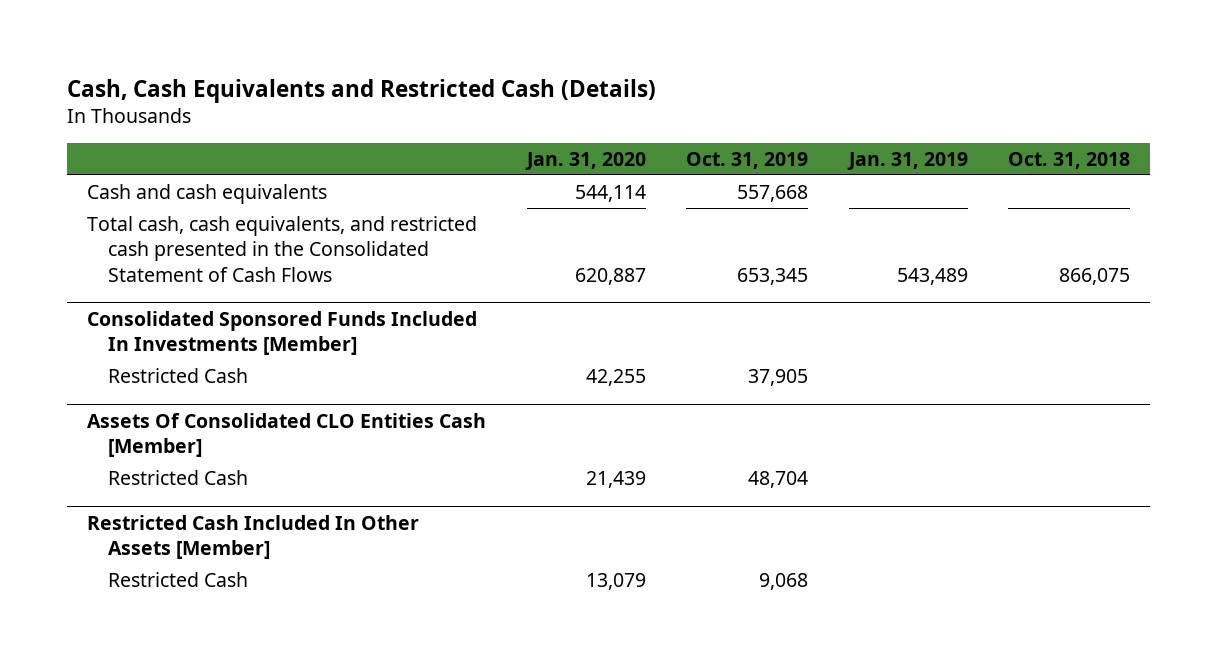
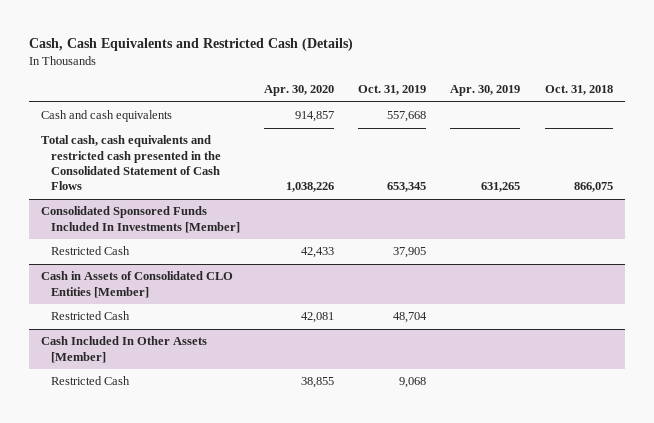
[524,151,646,170] Jan. 31, 2020 -> none
[846,151,968,170] Jan. 31, 2019 -> none
none -> [263,85,334,97] Apr. 30, 2020
none -> [450,85,521,97] Apr. 30, 2019
[86,215,477,282] Total cash, cash equivalents, and restricted cash presented in the Consolidated Statement of Cash Flows -> [40,135,221,191] Total cash, cash equivalents and restricted cash presented in the Consolidated Statement of Cash Flows
[86,412,486,457] Assets Of Consolidated CLO Entities Cash [Member] -> [40,271,233,298] Cash in Assets of Consolidated CLO Entities [Member]
[86,514,419,559] Restricted Cash Included In Other Assets [Member] -> [40,336,207,363] Cash Included In Other Assets [Member]

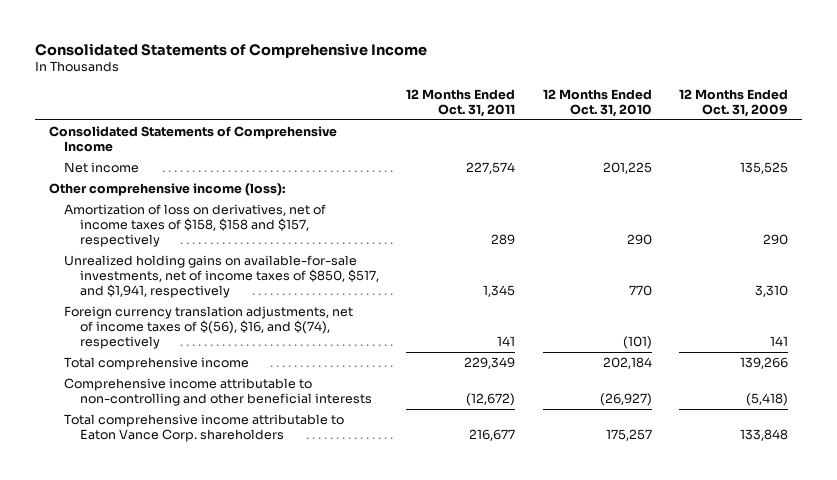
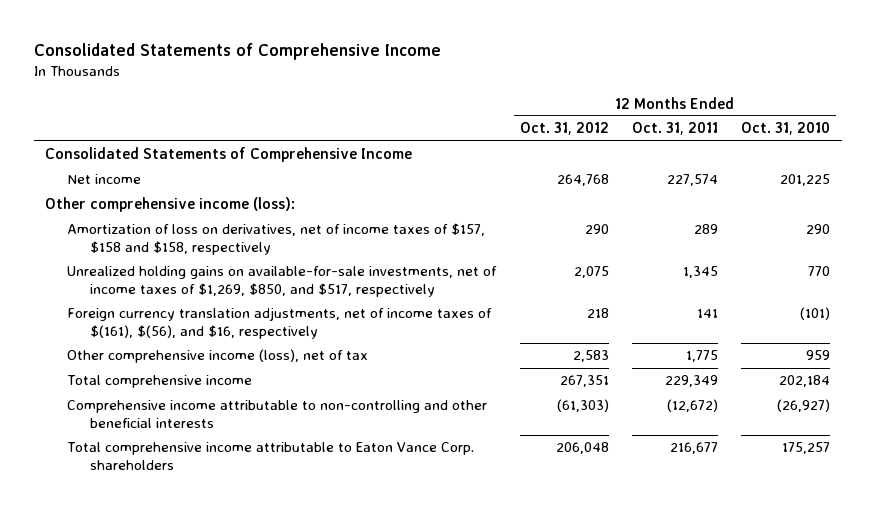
[679,89,789,117] 12 Months Ended Oct. 31, 2009 -> none
none -> [519,122,609,136] Oct. 31, 2012
[64,204,327,247] Amortization of loss on derivatives, net of income taxes of $158, $158 and $157, respectively -> [67,223,486,255] Amortization of loss on derivatives, net of income taxes of $157, $158 and $158, respectively
[64,255,380,298] Unrealized holding gains on available-for-sale investments, net of income taxes of $850, $517, and $1,941, respectively -> [67,266,498,297] Unrealized holding gains on available-for-sale investments, net of income taxes of $1,269, $850, and $517, respectively
[64,306,354,349] Foreign currency translation adjustments, net of income taxes of $(56), $16, and $(74), respectively -> [67,307,493,339] Foreign currency translation adjustments, net of income taxes of $(161), $(56), and $16, respectively
none -> [67,349,369,364] Other comprehensive income (loss), net of tax

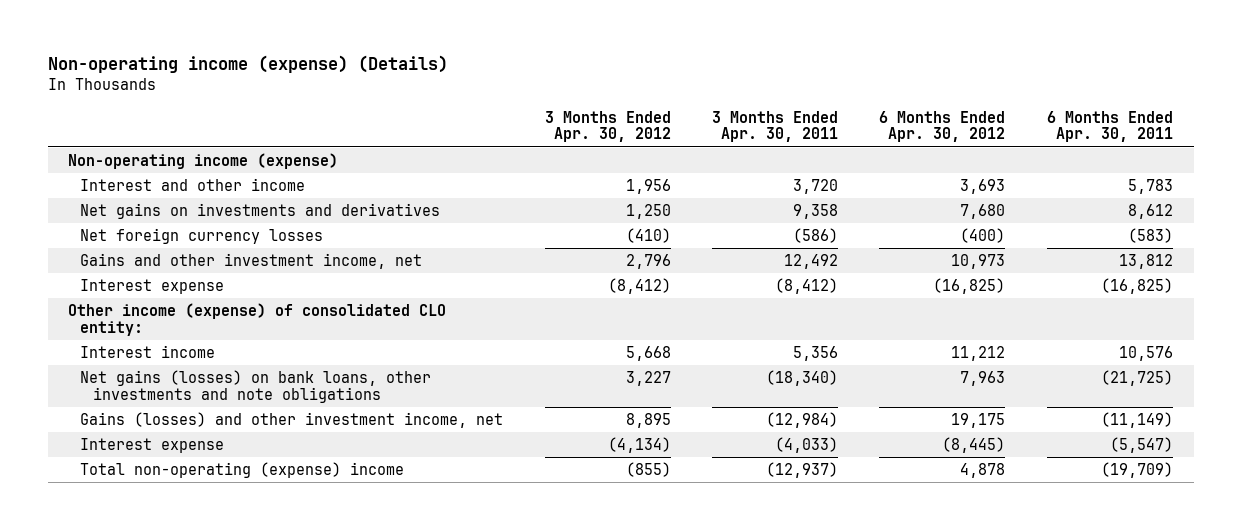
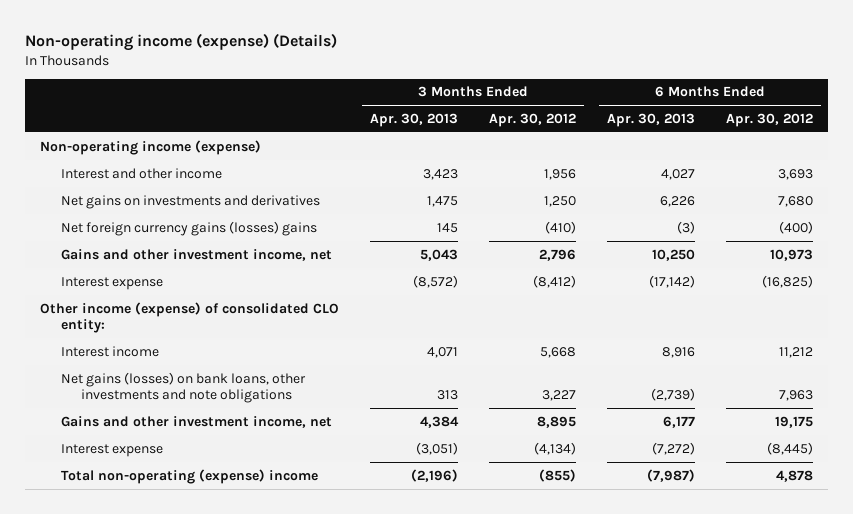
[712,110,839,143] 3 Months Ended Apr. 30, 2011 -> none
[1046,110,1173,143] 6 Months Ended Apr. 30, 2011 -> none
none -> [370,112,459,127] Apr. 30, 2013
none -> [606,112,695,127] Apr. 30, 2013
[80,227,324,244] Net foreign currency losses -> [60,220,317,236] Net foreign currency gains (losses) gains
[80,411,504,428] Gains (losses) and other investment income, net -> [60,415,332,428] Gains and other investment income, net

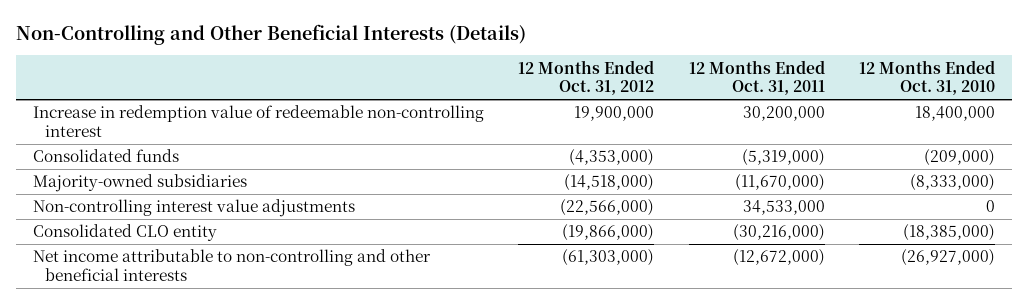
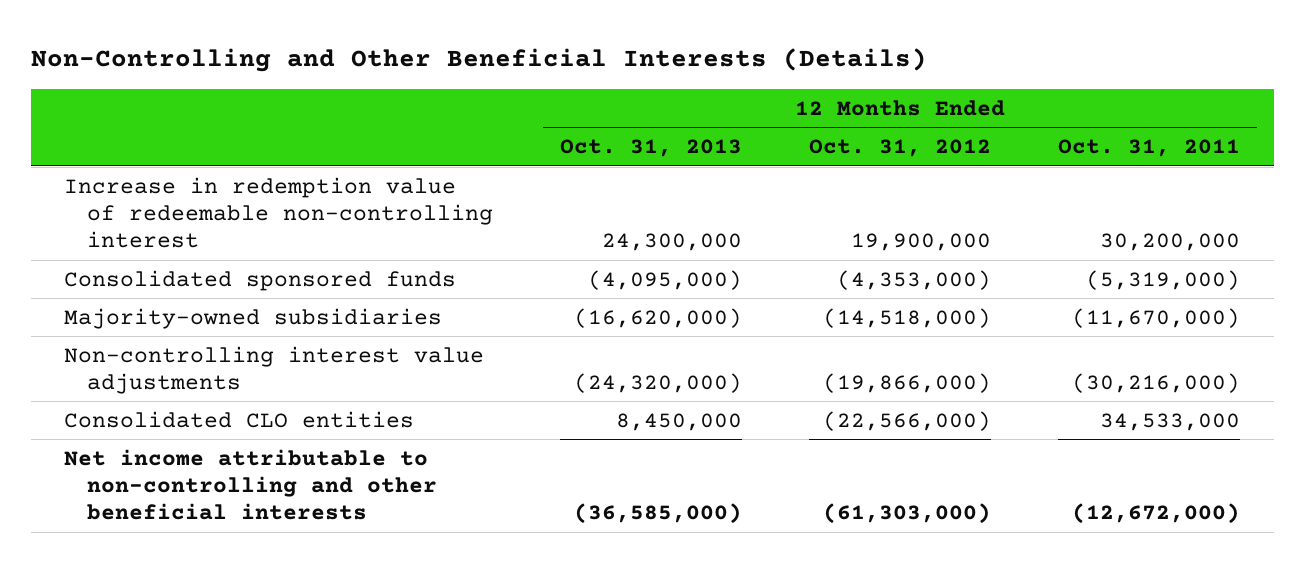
[858,59,995,96] 12 Months Ended Oct. 31, 2010 -> none
none -> [560,139,743,158] Oct. 31, 2013
[32,149,179,163] Consolidated funds -> [64,269,457,291] Consolidated sponsored funds
[560,199,655,217] (22,566,000) -> [823,372,992,393] (19,866,000)
[742,200,825,216] 34,533,000 -> [1072,372,1241,393] (30,216,000)
[32,224,217,242] Consolidated CLO entity -> [64,410,415,428] Consolidated CLO entities
[562,224,655,242] (19,866,000) -> [823,410,992,431] (22,566,000)
[732,224,825,242] (30,216,000) -> [1100,412,1241,431] 34,533,000

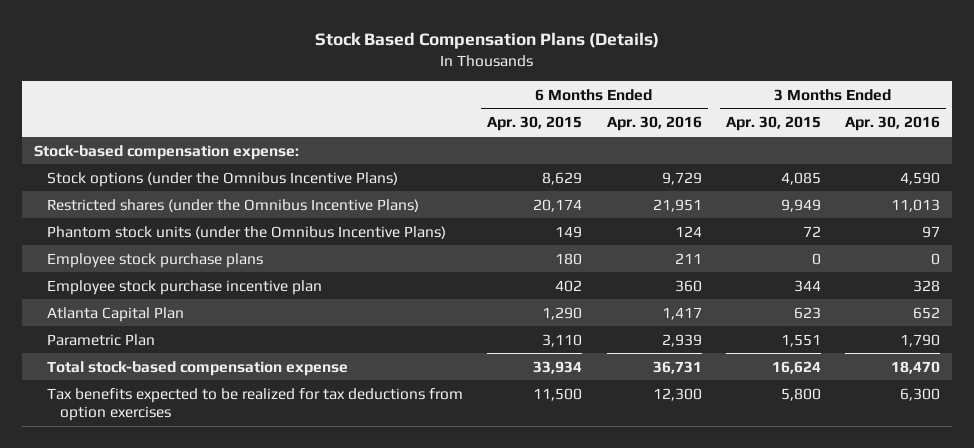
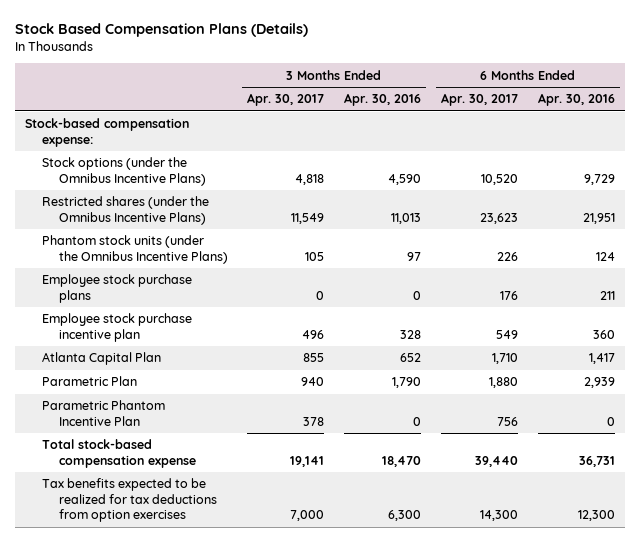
[487,116,583,132] Apr. 30, 2015 -> none
[725,116,821,132] Apr. 30, 2015 -> none
none -> [247,93,325,107] Apr. 30, 2017
none -> [441,93,519,107] Apr. 30, 2017
none -> [41,400,165,426] Parametric Phantom Incentive Plan

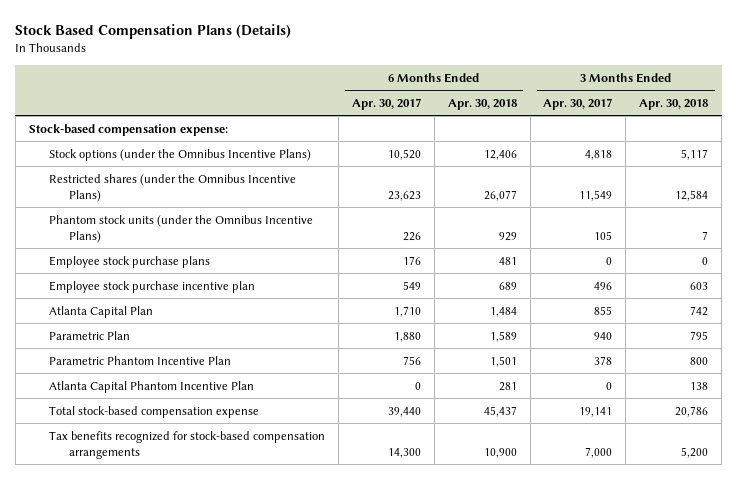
[344,93,422,107] Apr. 30, 2016 -> none
[538,93,616,107] Apr. 30, 2016 -> none
none -> [447,98,517,110] Apr. 30, 2018
none -> [639,98,709,110] Apr. 30, 2018
none -> [48,380,254,393] Atlanta Capital Phantom Incentive Plan
[41,478,217,523] Tax benefits expected to be realized for tax deductions from option exercises -> [48,430,325,459] Tax benefits recognized for stock-based compensation arrangements

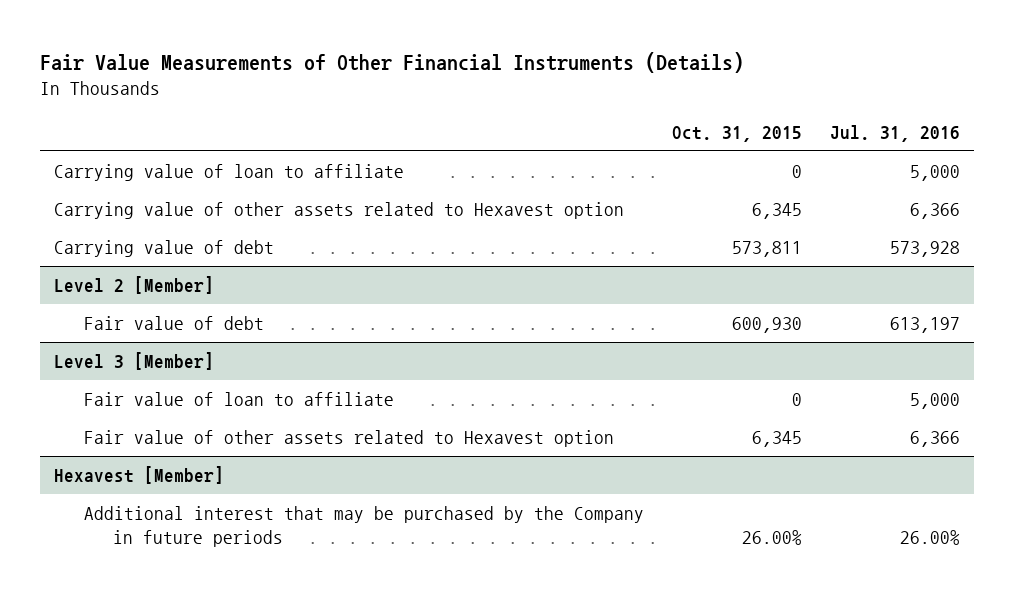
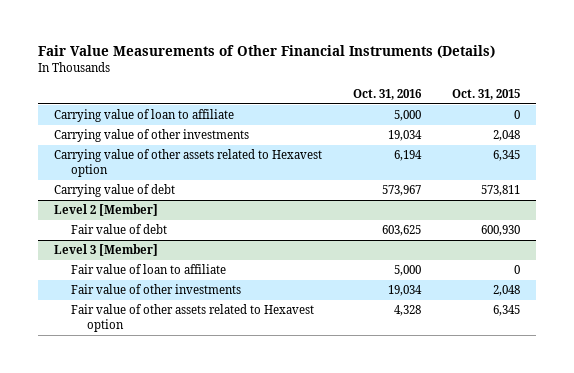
[830,124,961,142] Jul. 31, 2016 -> none
none -> [353,88,423,100] Oct. 31, 2016
none -> [53,129,249,143] Carrying value of other investments
none -> [70,284,241,295] Fair value of other investments
[54,465,225,484] Hexavest [Member] -> none
[83,505,644,547] Additional interest that may be purchased by the Company in future periods -> none

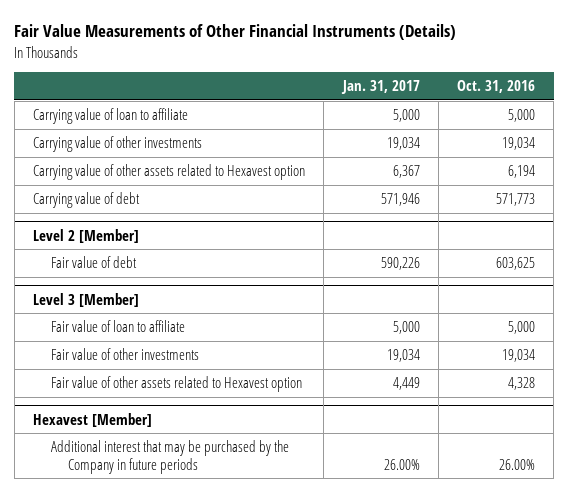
[452,88,521,100] Oct. 31, 2015 -> none
none -> [340,80,420,95] Jan. 31, 2017
[382,185,422,197] 573,967 -> [496,193,536,207] 571,773
none -> [33,412,153,427] Hexavest [Member]
none -> [50,440,289,474] Additional interest that may be purchased by the Company in future periods

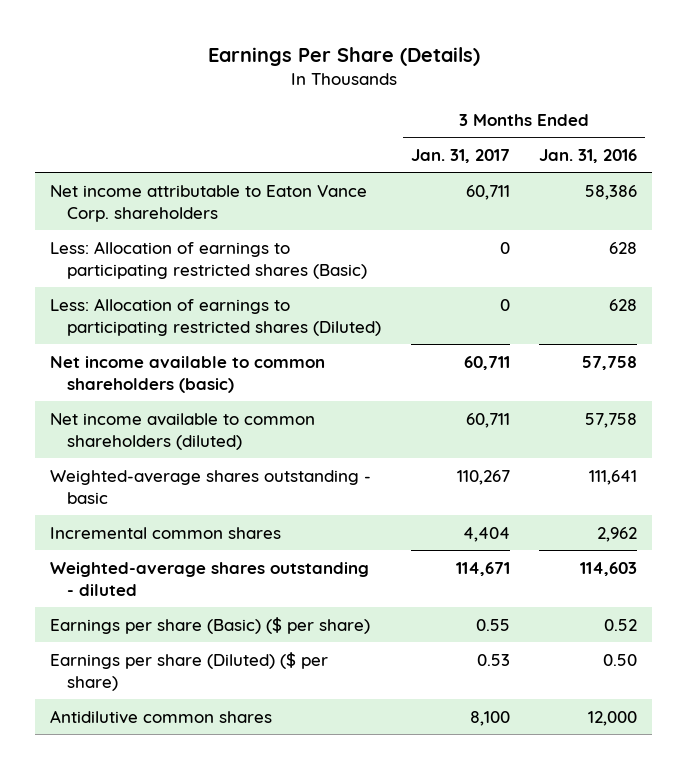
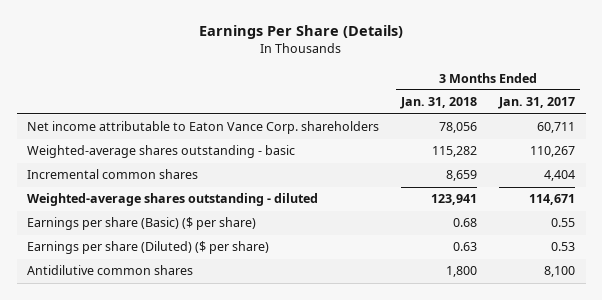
[539,148,638,163] Jan. 31, 2016 -> none
none -> [400,97,478,110] Jan. 31, 2018
[50,240,367,279] Less: Allocation of earnings to participating restricted shares (Basic) -> none
[50,297,381,336] Less: Allocation of earnings to participating restricted shares (Diluted) -> none
[50,355,326,393] Net income available to common shareholders (basic) -> none
[50,412,316,450] Net income available to common shareholders (diluted) -> none

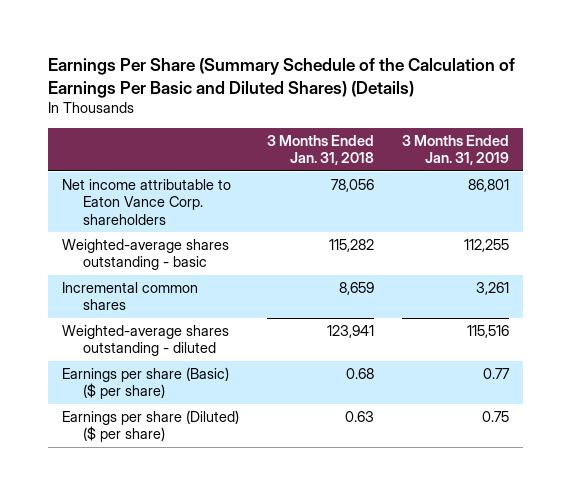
[199,25,404,40] Earnings Per Share (Details) -> [48,57,516,98] Earnings Per Share (Summary Schedule of the Calculation of Earnings Per Basic and Diluted Shares) (Details)
[497,97,575,110] Jan. 31, 2017 -> none
none -> [401,134,509,166] 3 Months Ended Jan. 31, 2019
[27,265,194,276] Antidilutive common shares -> none

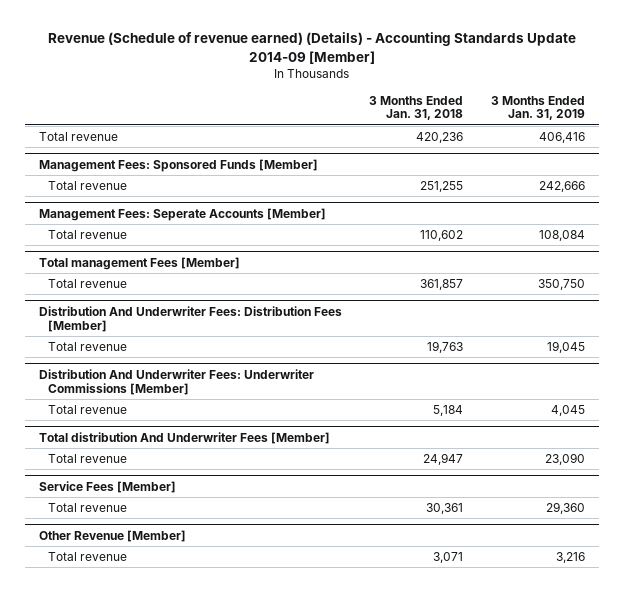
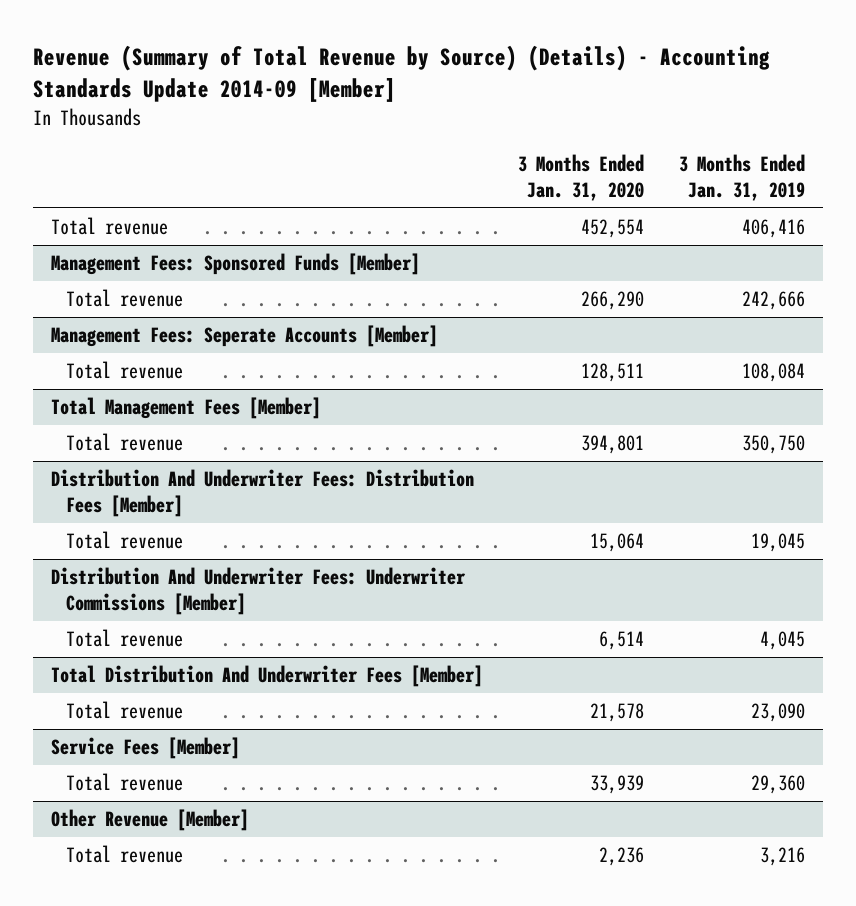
[47,32,576,64] Revenue (Schedule of revenue earned) (Details) - Accounting Standards Update 2014-09 [Member] -> [33,45,771,103] Revenue (Summary of Total Revenue by Source) (Details) - Accounting Standards Update 2014-09 [Member]
[369,95,464,121] 3 Months Ended Jan. 31, 2018 -> none
none -> [518,153,645,201] 3 Months Ended Jan. 31, 2020
[38,256,240,270] Total management Fees [Member] -> [50,397,321,420] Total Management Fees [Member]
[38,431,330,444] Total distribution And Underwriter Fees [Member] -> [50,665,483,688] Total Distribution And Underwriter Fees [Member]

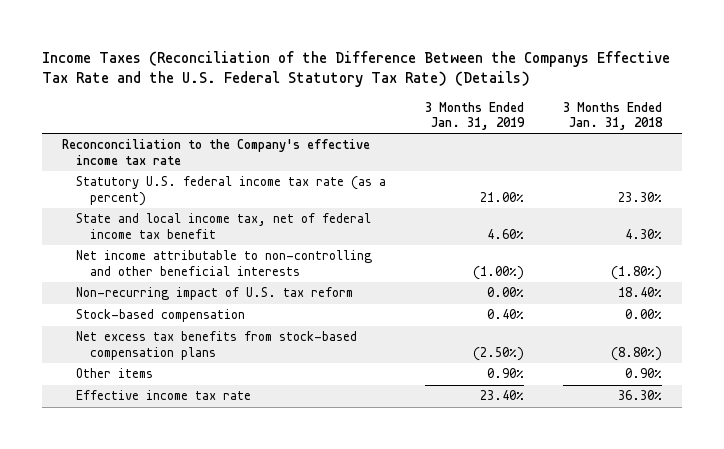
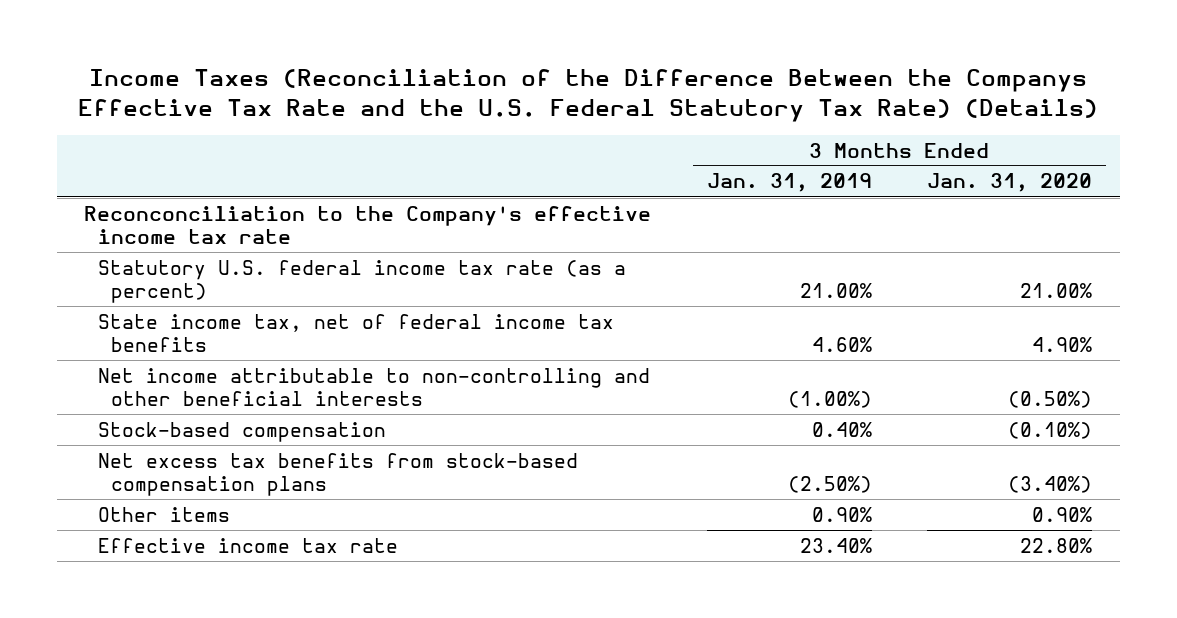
[563,101,664,130] 3 Months Ended Jan. 31, 2018 -> none
none -> [927,173,1093,193] Jan. 31, 2020
[75,213,371,239] State and local income tax, net of federal income tax benefit -> [97,313,614,353] State income tax, net of federal income tax benefits
[75,287,353,301] Non-recurring impact of U.S. tax reform -> none

